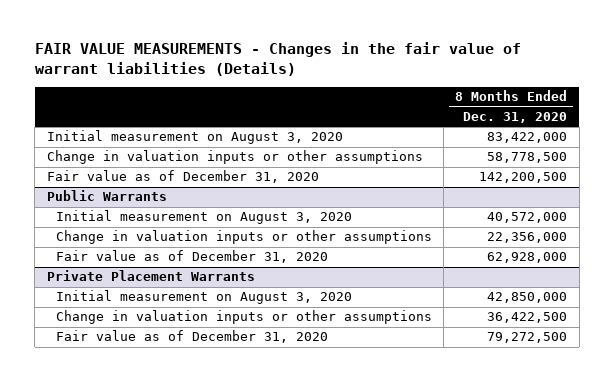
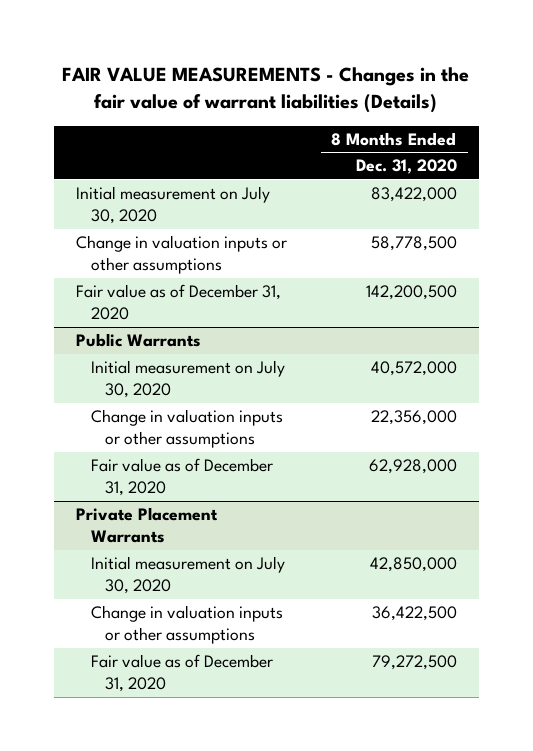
[46,130,343,145] Initial measurement on August 3, 2020 -> [76,186,271,225] Initial measurement on July 30, 2020
[55,210,352,225] Initial measurement on August 3, 2020 -> [90,360,285,399] Initial measurement on July 30, 2020
[55,290,352,305] Initial measurement on August 3, 2020 -> [90,556,285,595] Initial measurement on July 30, 2020

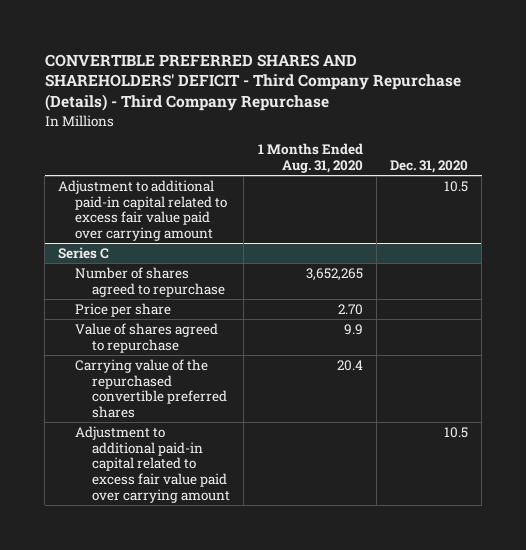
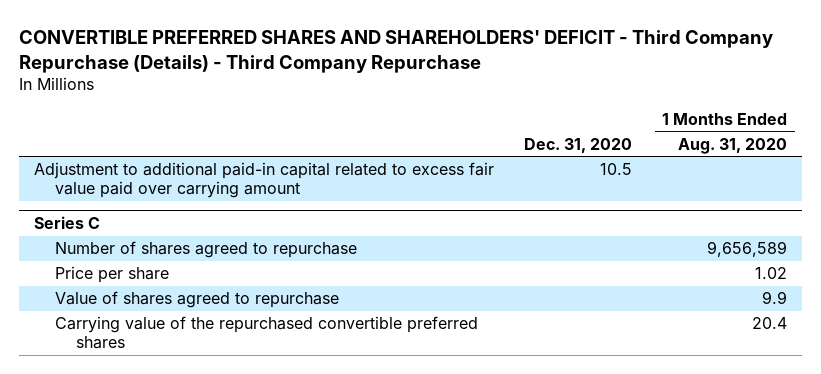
[305,267,363,281] 3,652,265 -> [707,241,788,258] 9,656,589
[337,303,363,315] 2.70 -> [755,267,788,280] 1.02
[75,425,231,503] Adjustment to additional paid-in capital related to excess fair value paid over carrying amount -> none

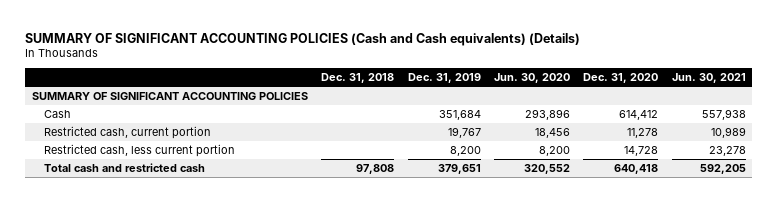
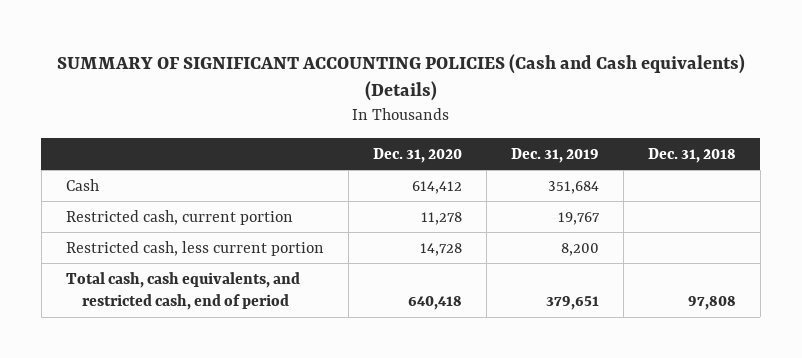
[493,73,570,84] Jun. 30, 2020 -> none
[671,73,746,84] Jun. 30, 2021 -> none
[32,91,309,100] SUMMARY OF SIGNIFICANT ACCOUNTING POLICIES -> none
[43,162,205,172] Total cash and restricted cash -> [65,271,300,311] Total cash, cash equivalents, and restricted cash, end of period

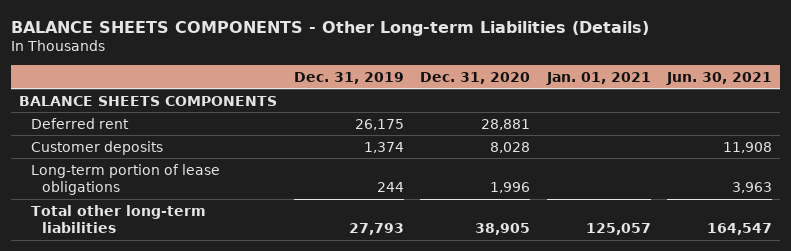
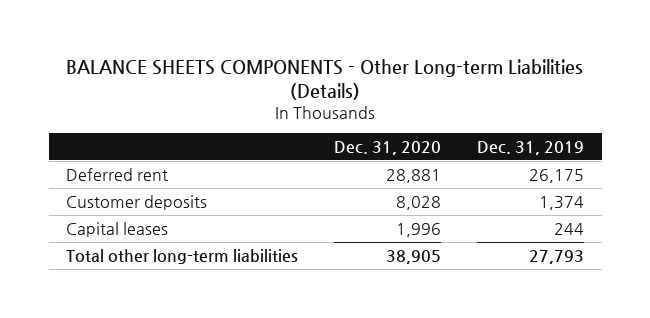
[545,71,651,85] Jan. 01, 2021 -> none
[665,71,772,85] Jun. 30, 2021 -> none
[19,95,278,106] BALANCE SHEETS COMPONENTS -> none
[30,163,220,196] Long-term portion of lease obligations -> [66,221,169,237] Capital leases

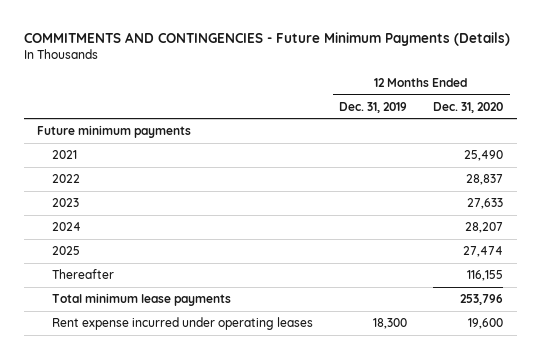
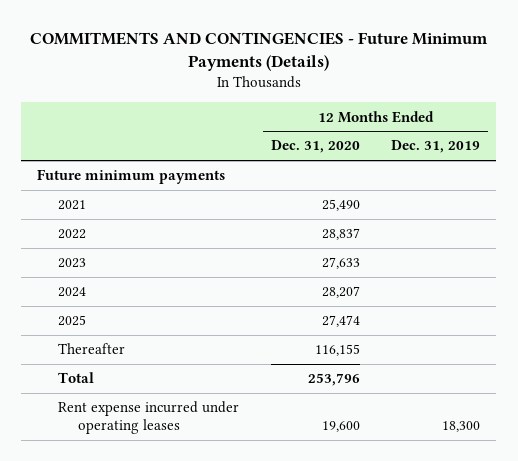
[52,293,232,307] Total minimum lease payments -> [57,372,94,384] Total

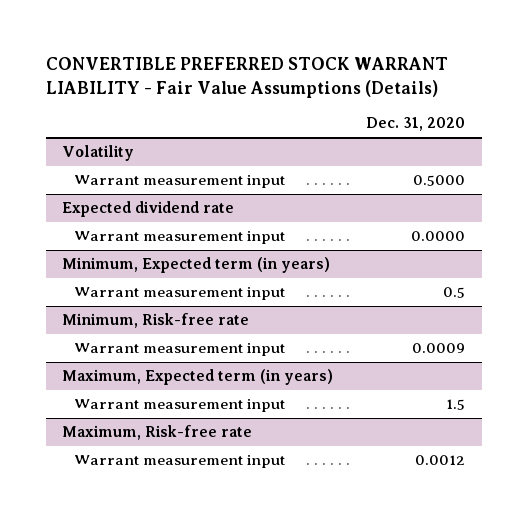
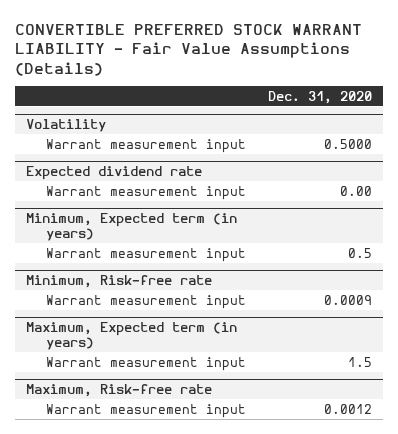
[411,231,466,242] 0.0000 -> [339,185,372,196] 0.00

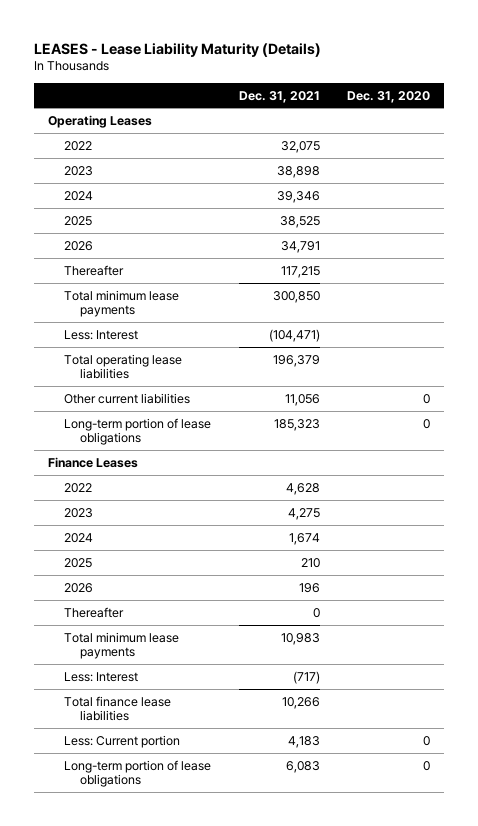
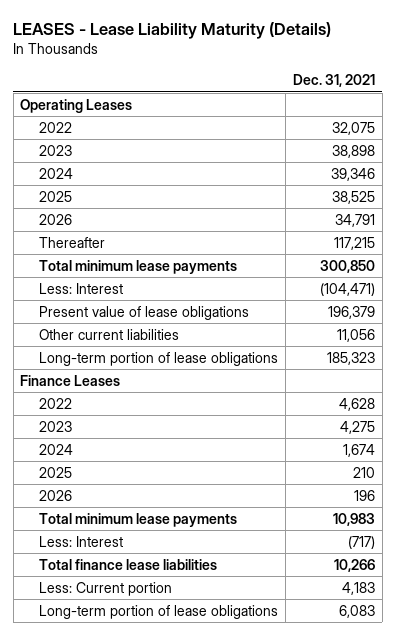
[347,90,431,103] Dec. 31, 2020 -> none
[64,353,183,380] Total operating lease liabilities -> [39,305,250,320] Present value of lease obligations
[64,606,125,618] Thereafter -> none

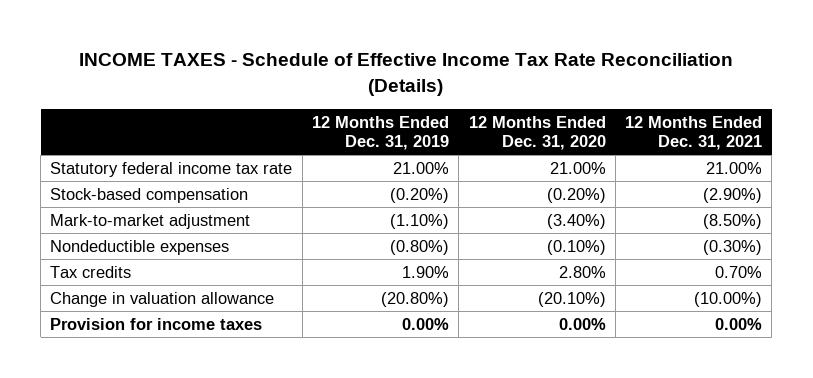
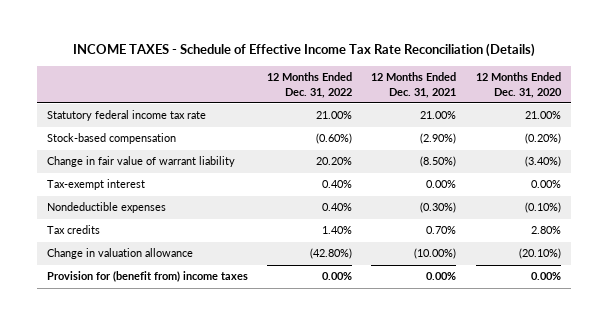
[312,115,450,151] 12 Months Ended Dec. 31, 2019 -> none
none -> [267,72,353,98] 12 Months Ended Dec. 31, 2022
[50,213,251,229] Mark-to-market adjustment -> [46,156,235,168] Change in fair value of warrant liability
none -> [46,179,145,191] Tax-exempt interest
[50,317,263,330] Provision for income taxes -> [46,271,248,283] Provision for (benefit from) income taxes

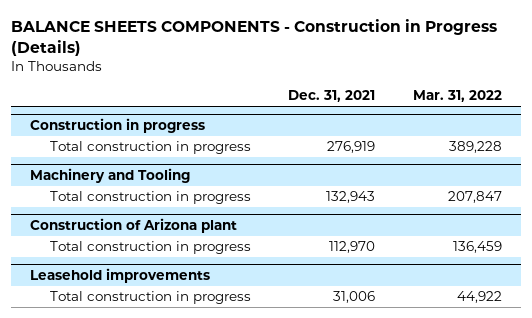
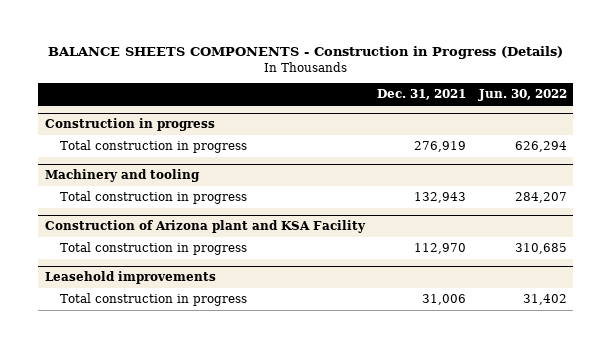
[412,90,502,103] Mar. 31, 2022 -> none
none -> [477,89,567,102] Jun. 30, 2022
[30,168,191,184] Machinery and Tooling -> [44,169,200,183] Machinery and tooling
[30,218,238,234] Construction of Arizona plant -> [44,220,366,234] Construction of Arizona plant and KSA Facility

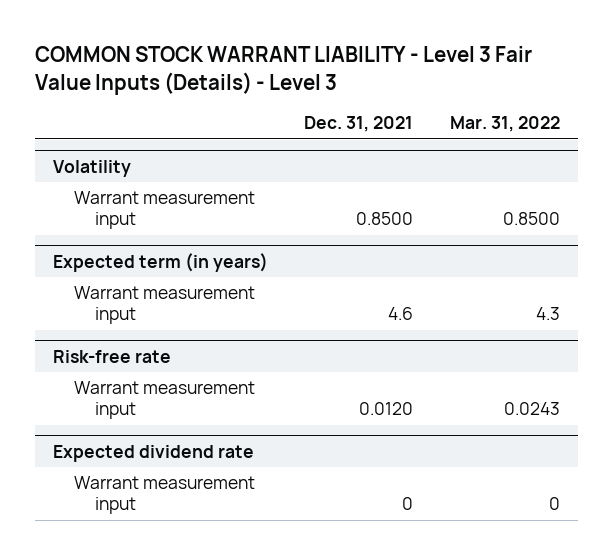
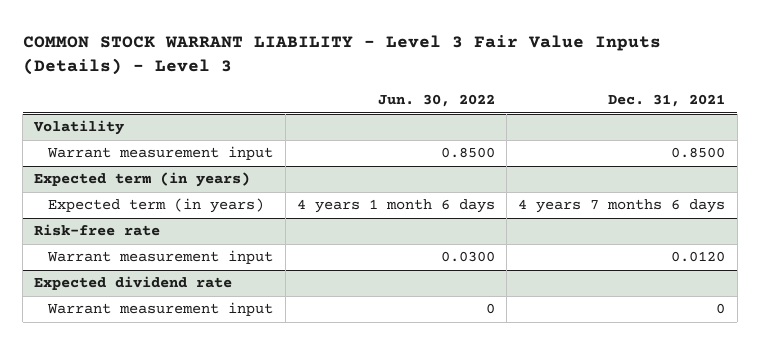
[449,116,560,133] Mar. 31, 2022 -> none
none -> [377,94,495,108] Jun. 30, 2022
[73,286,255,325] Warrant measurement input -> none
none -> [48,198,265,214] Expected term (in years)

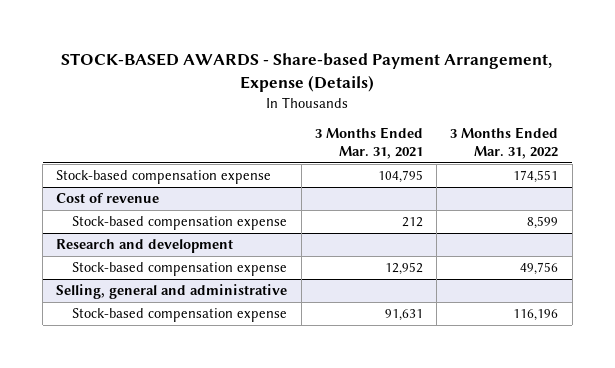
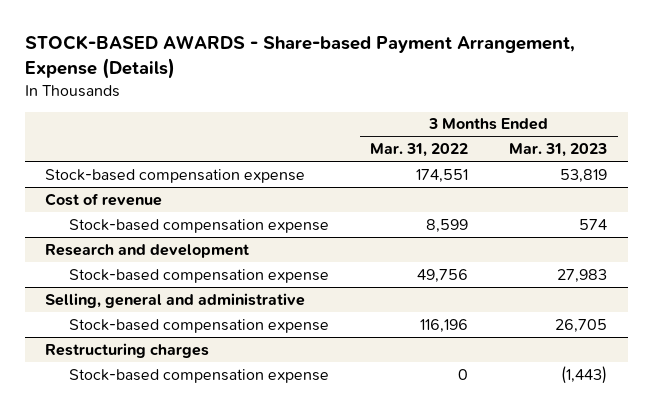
[314,127,423,160] 3 Months Ended Mar. 31, 2021 -> none
none -> [509,143,608,158] Mar. 31, 2023
none -> [45,342,210,358] Restructuring charges
none -> [69,368,330,383] Stock-based compensation expense

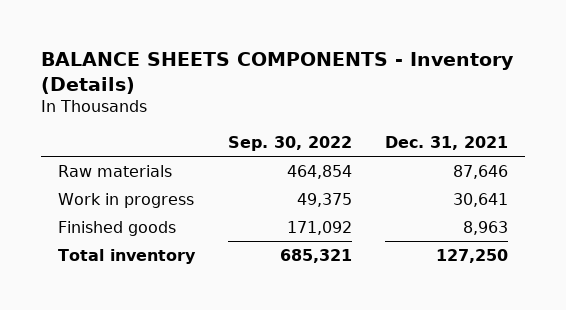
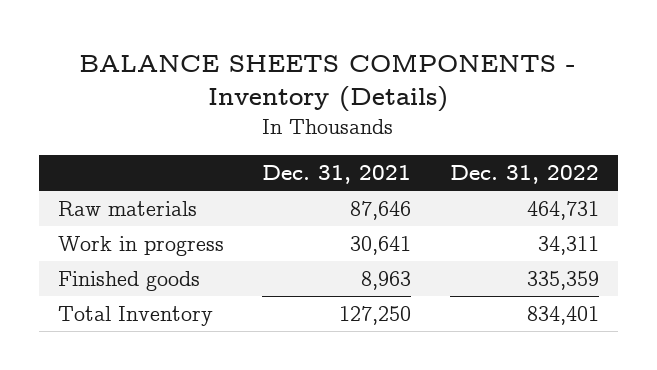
[227,136,352,152] Sep. 30, 2022 -> none
none -> [449,165,599,185] Dec. 31, 2022
[57,248,196,264] Total inventory -> [57,305,213,326] Total Inventory

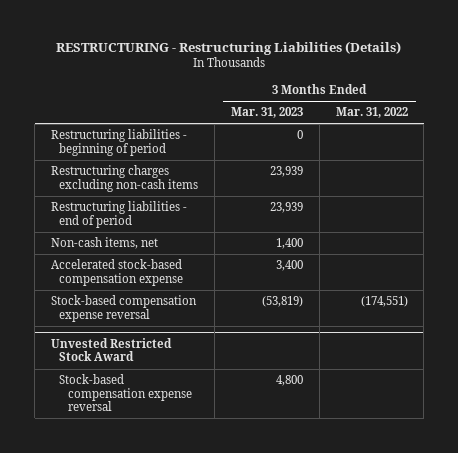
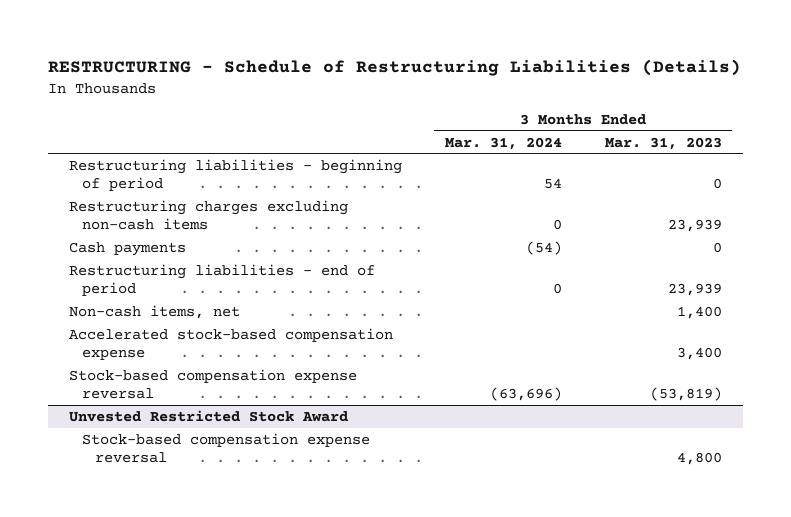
[56,41,402,56] RESTRUCTURING - Restructuring Liabilities (Details) -> [47,58,741,76] RESTRUCTURING - Schedule of Restructuring Liabilities (Details)
[335,107,408,119] Mar. 31, 2022 -> none
none -> [444,136,562,150] Mar. 31, 2024
none -> [68,241,186,256] Cash payments

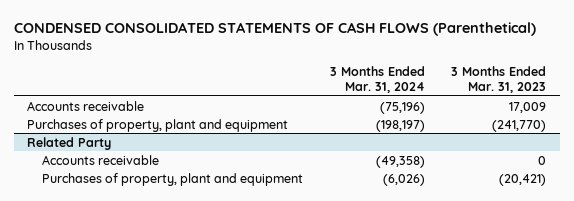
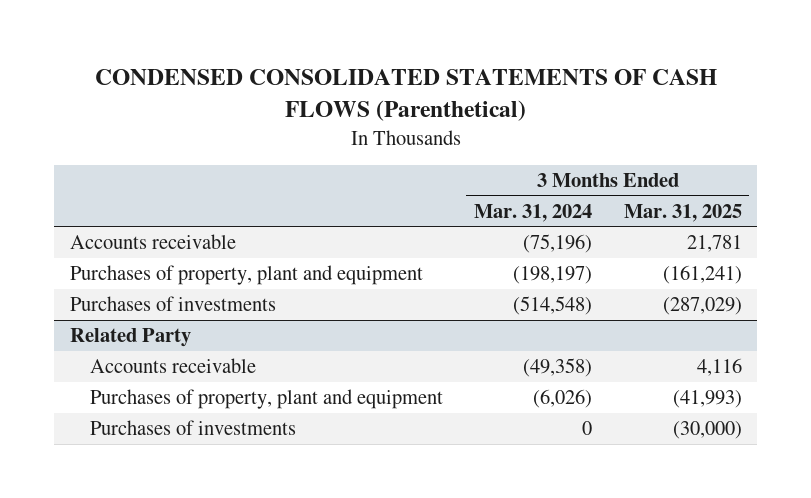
[451,66,547,93] 3 Months Ended Mar. 31, 2023 -> none
none -> [623,203,742,222] Mar. 31, 2025
none -> [69,296,276,312] Purchases of investments
none -> [89,420,296,436] Purchases of investments

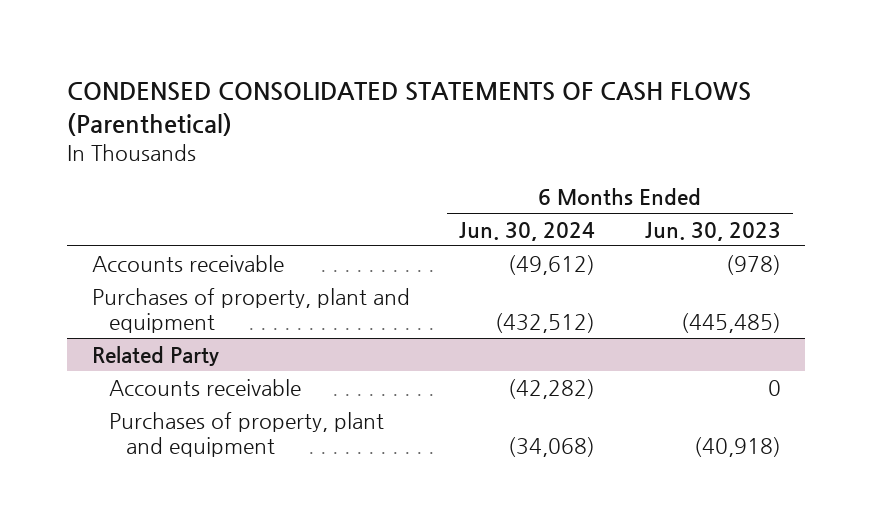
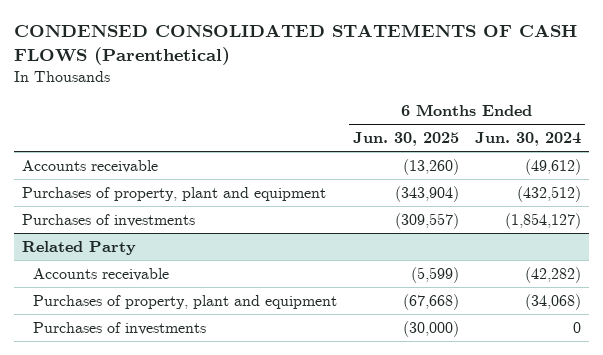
[644,221,781,241] Jun. 30, 2023 -> none
none -> [352,132,459,147] Jun. 30, 2025
none -> [21,213,195,227] Purchases of investments
none -> [32,321,206,335] Purchases of investments

